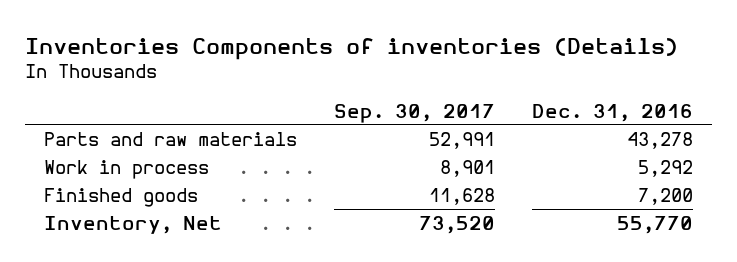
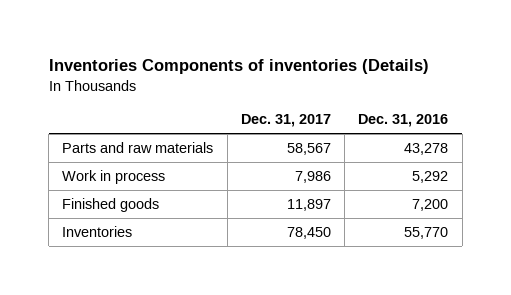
[333,103,495,123] Sep. 30, 2017 -> none
none -> [240,114,331,128] Dec. 31, 2017
[43,215,222,234] Inventory, Net -> [62,226,133,238] Inventories

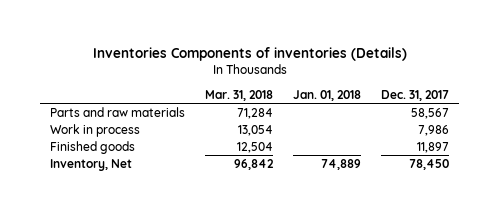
[358,114,449,128] Dec. 31, 2016 -> none
none -> [205,89,274,101] Mar. 31, 2018
none -> [293,89,362,101] Jan. 01, 2018
[62,226,133,238] Inventories -> [49,158,132,171] Inventory, Net

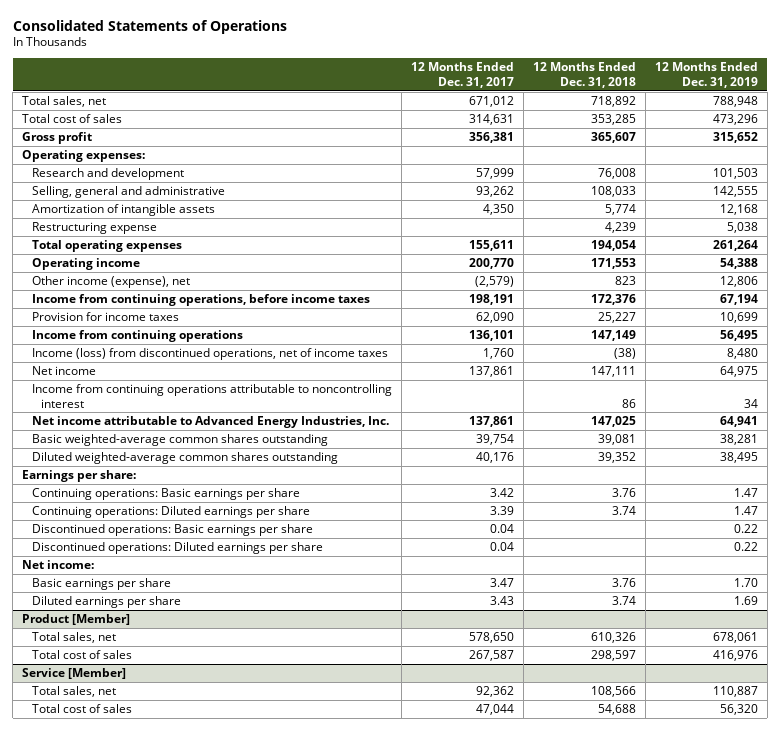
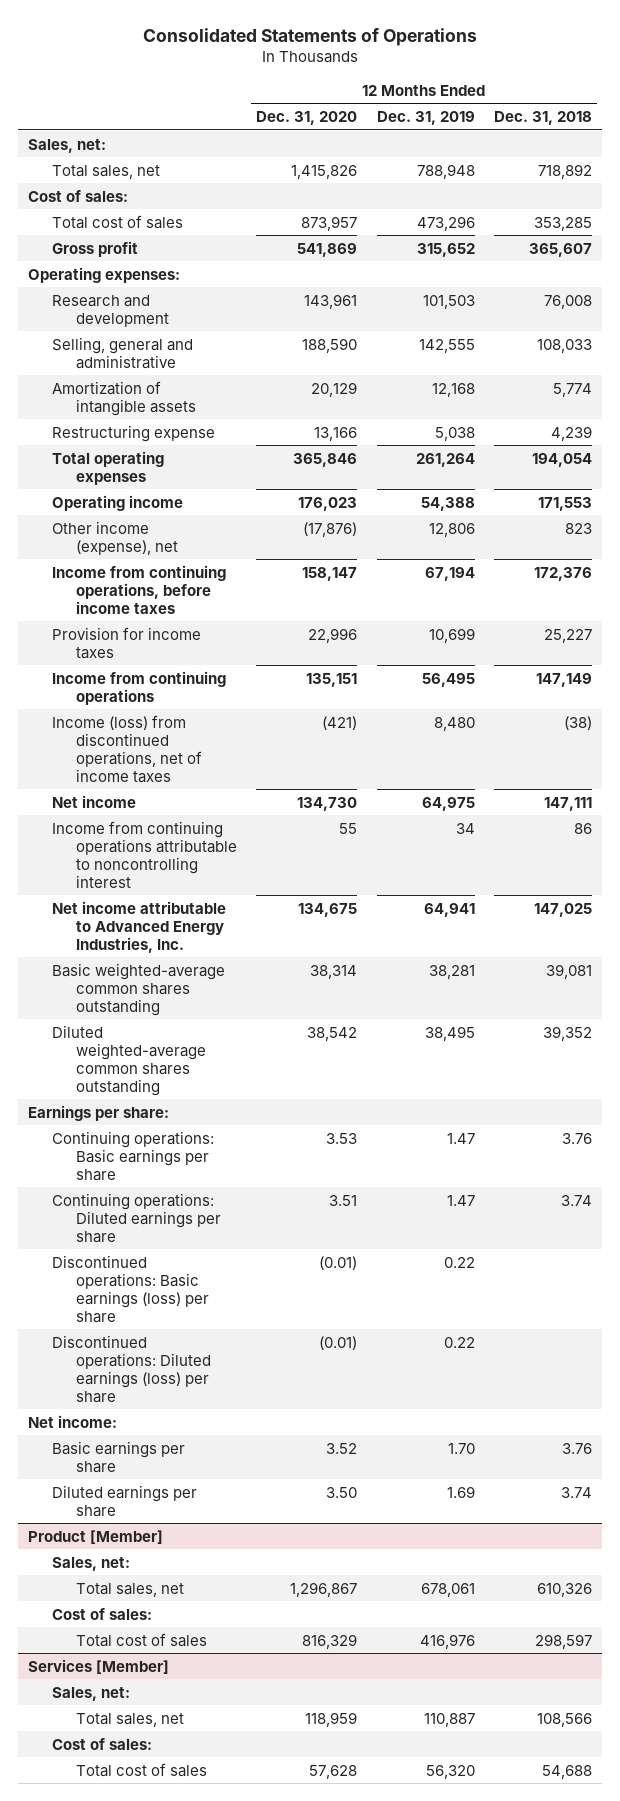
[410,62,514,88] 12 Months Ended Dec. 31, 2017 -> none
none -> [256,111,358,126] Dec. 31, 2020
none -> [27,138,106,153] Sales, net:
none -> [27,189,128,202] Cost of sales:
[31,523,313,536] Discontinued operations: Basic earnings per share -> [51,1254,209,1323] Discontinued operations: Basic earnings (loss) per share
[31,541,323,554] Discontinued operations: Diluted earnings per share -> [51,1334,211,1403] Discontinued operations: Diluted earnings (loss) per share
none -> [51,1556,130,1571] Sales, net:
none -> [51,1607,152,1620] Cost of sales:
[22,667,127,679] Service [Member] -> [27,1658,169,1674] Services [Member]
none -> [51,1686,130,1701] Sales, net:
none -> [51,1737,152,1750] Cost of sales:

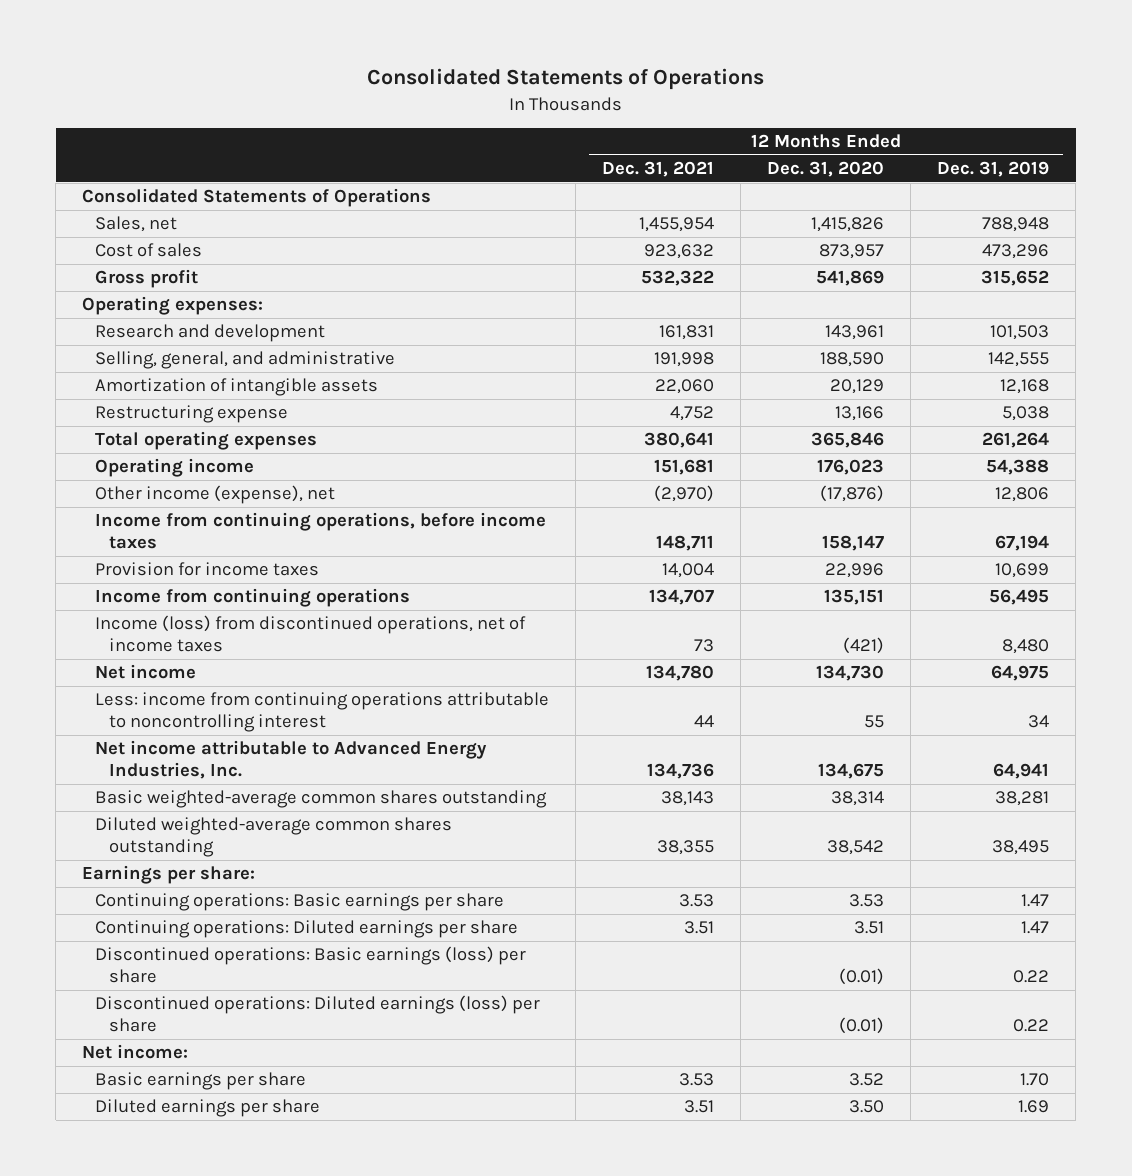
[494,111,593,126] Dec. 31, 2018 -> none
none -> [602,161,715,178] Dec. 31, 2021
[27,138,106,153] Sales, net: -> none
[27,189,128,202] Cost of sales: -> none
none -> [82,188,432,208] Consolidated Statements of Operations
[51,164,160,179] Total sales, net -> [95,216,178,233] Sales, net
[51,214,183,229] Total cost of sales -> [95,243,203,258] Cost of sales
[51,336,193,369] Selling, general and administrative -> [95,351,396,370] Selling, general, and administrative
[51,820,237,888] Income from continuing operations attributable to noncontrolling interest -> [95,692,550,733] Less: income from continuing operations attributable to noncontrolling interest
[27,1529,163,1544] Product [Member] -> none
[51,1556,130,1571] Sales, net: -> none
[75,1582,184,1597] Total sales, net -> none
[51,1607,152,1620] Cost of sales: -> none
[75,1632,207,1647] Total cost of sales -> none
[27,1658,169,1674] Services [Member] -> none
[51,1686,130,1701] Sales, net: -> none
[75,1712,184,1727] Total sales, net -> none
[51,1737,152,1750] Cost of sales: -> none
[75,1762,207,1777] Total cost of sales -> none

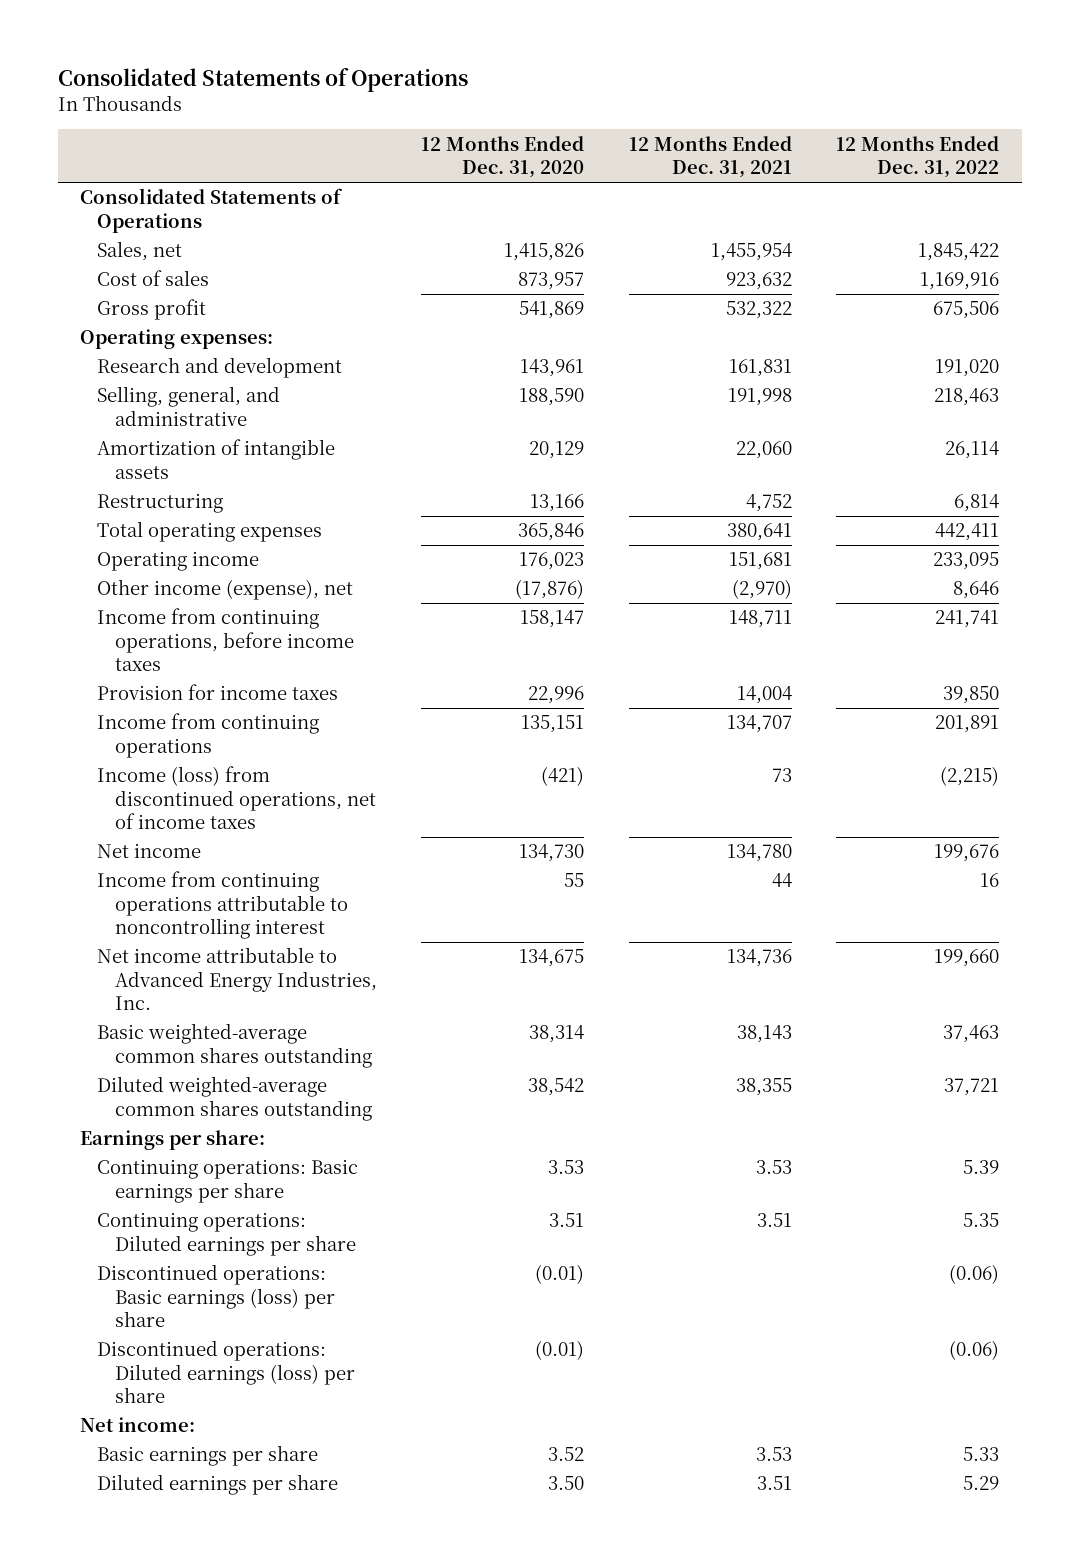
[937,161,1050,178] Dec. 31, 2019 -> none
none -> [836,135,1000,179] 12 Months Ended Dec. 31, 2022
[95,405,289,424] Restructuring expense -> [97,493,224,514] Restructuring
[95,692,550,733] Less: income from continuing operations attributable to noncontrolling interest -> [97,871,348,940] Income from continuing operations attributable to noncontrolling interest

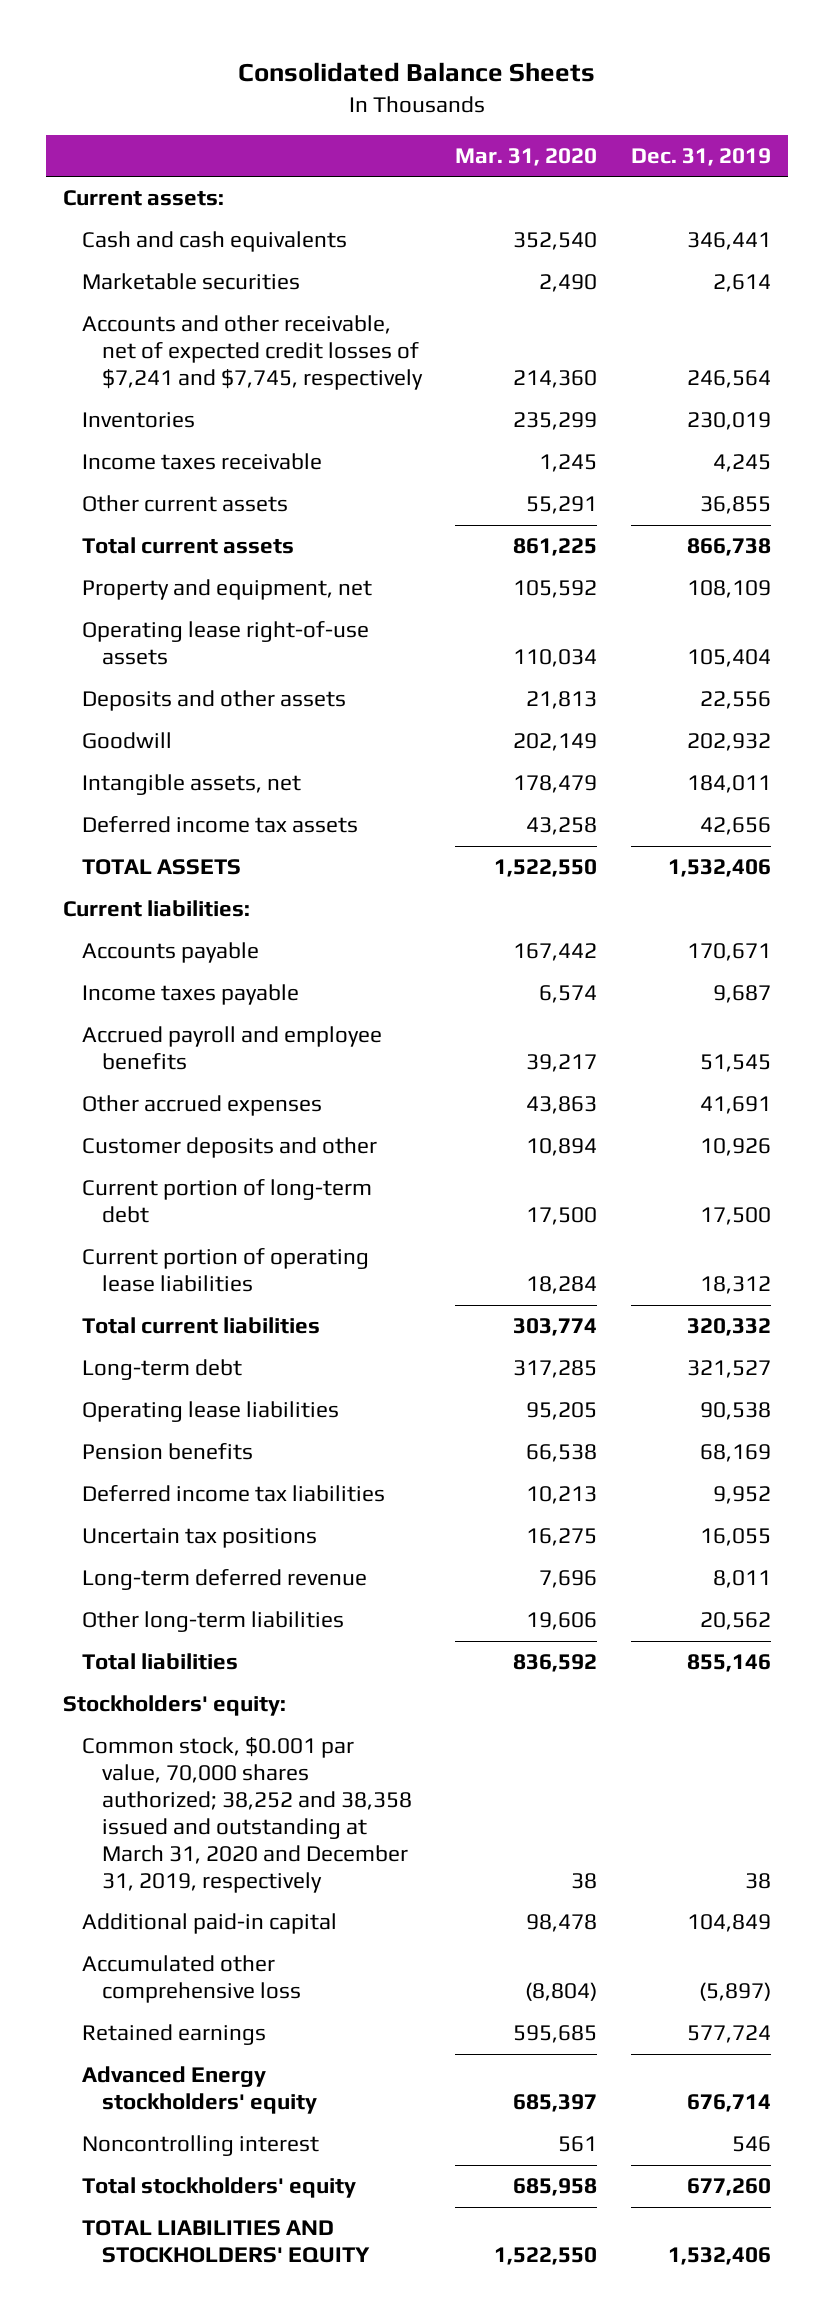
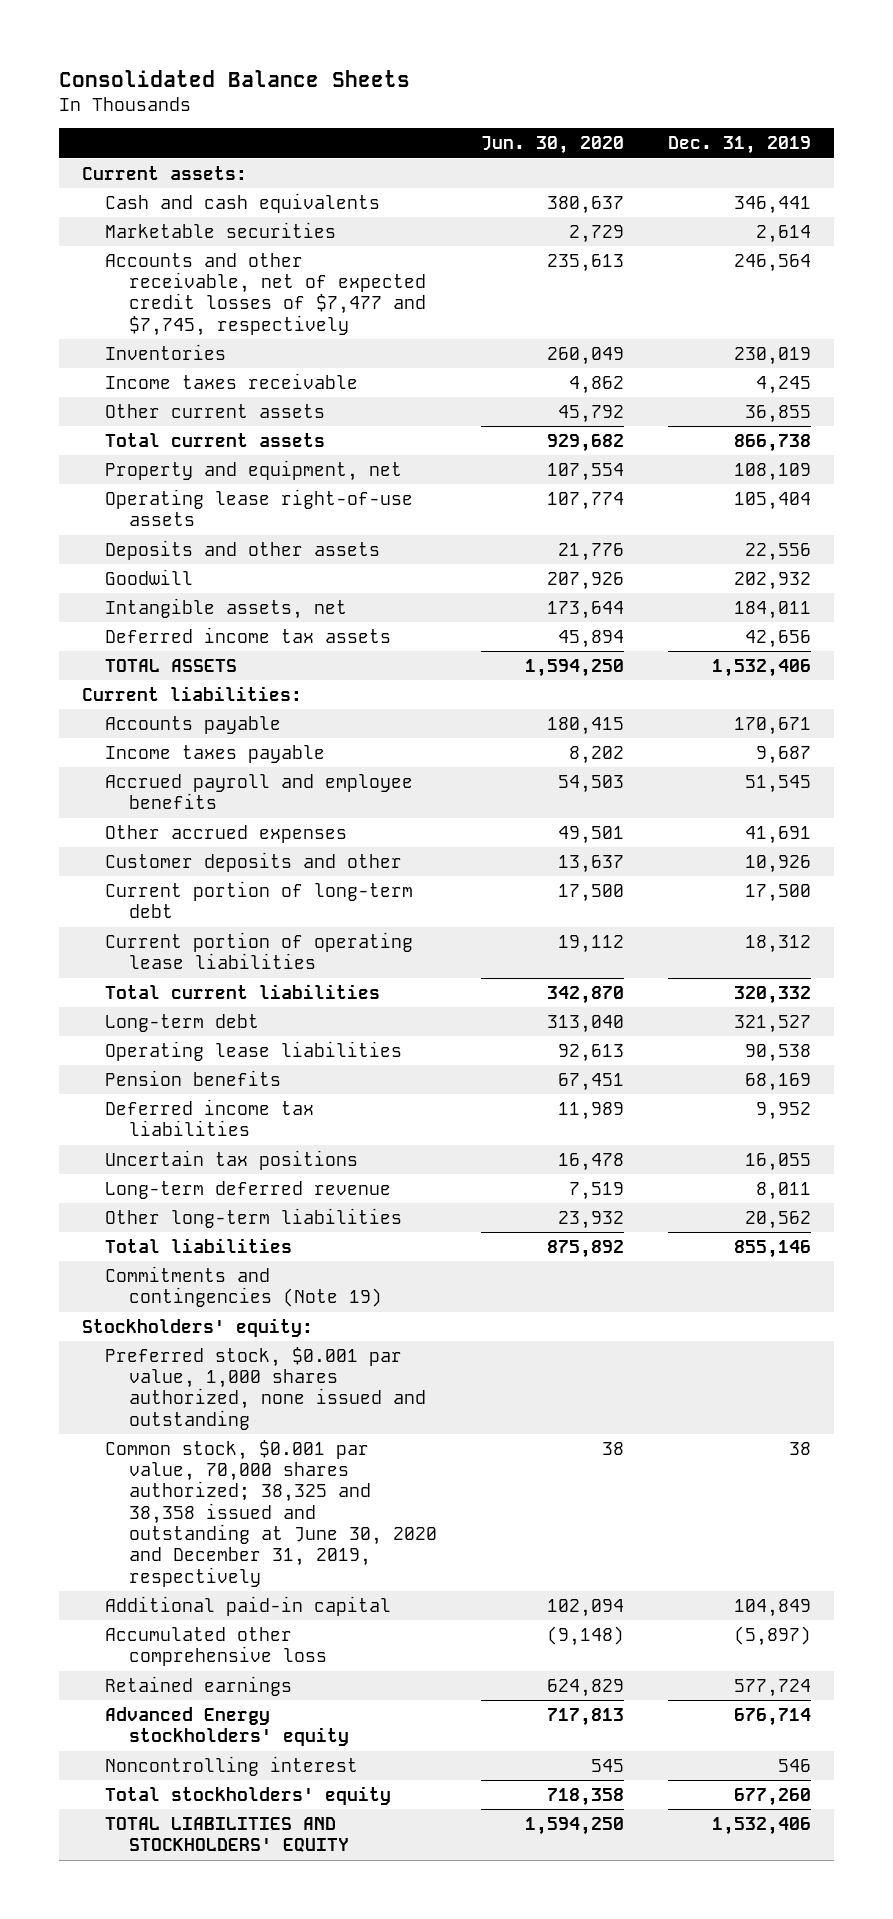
[455,147,598,166] Mar. 31, 2020 -> none
none -> [481,136,625,155] Jun. 30, 2020
[82,315,423,391] Accounts and other receivable, net of expected credit losses of $7,241 and $7,745, respectively -> [105,252,427,336] Accounts and other receivable, net of expected credit losses of $7,477 and $7,745, respectively
none -> [105,1265,383,1308] Commitments and contingencies (Note 19)
none -> [105,1346,427,1430] Preferred stock, $0.001 par value, 1,000 shares authorized, none issued and outstanding
[82,1737,412,1893] Common stock, $0.001 par value, 70,000 shares authorized; 38,252 and 38,358 issued and outstanding at March 31, 2020 and December 31, 2019, respectively -> [105,1439,438,1587] Common stock, $0.001 par value, 70,000 shares authorized; 38,325 and 38,358 issued and outstanding at June 30, 2020 and December 31, 2019, respectively

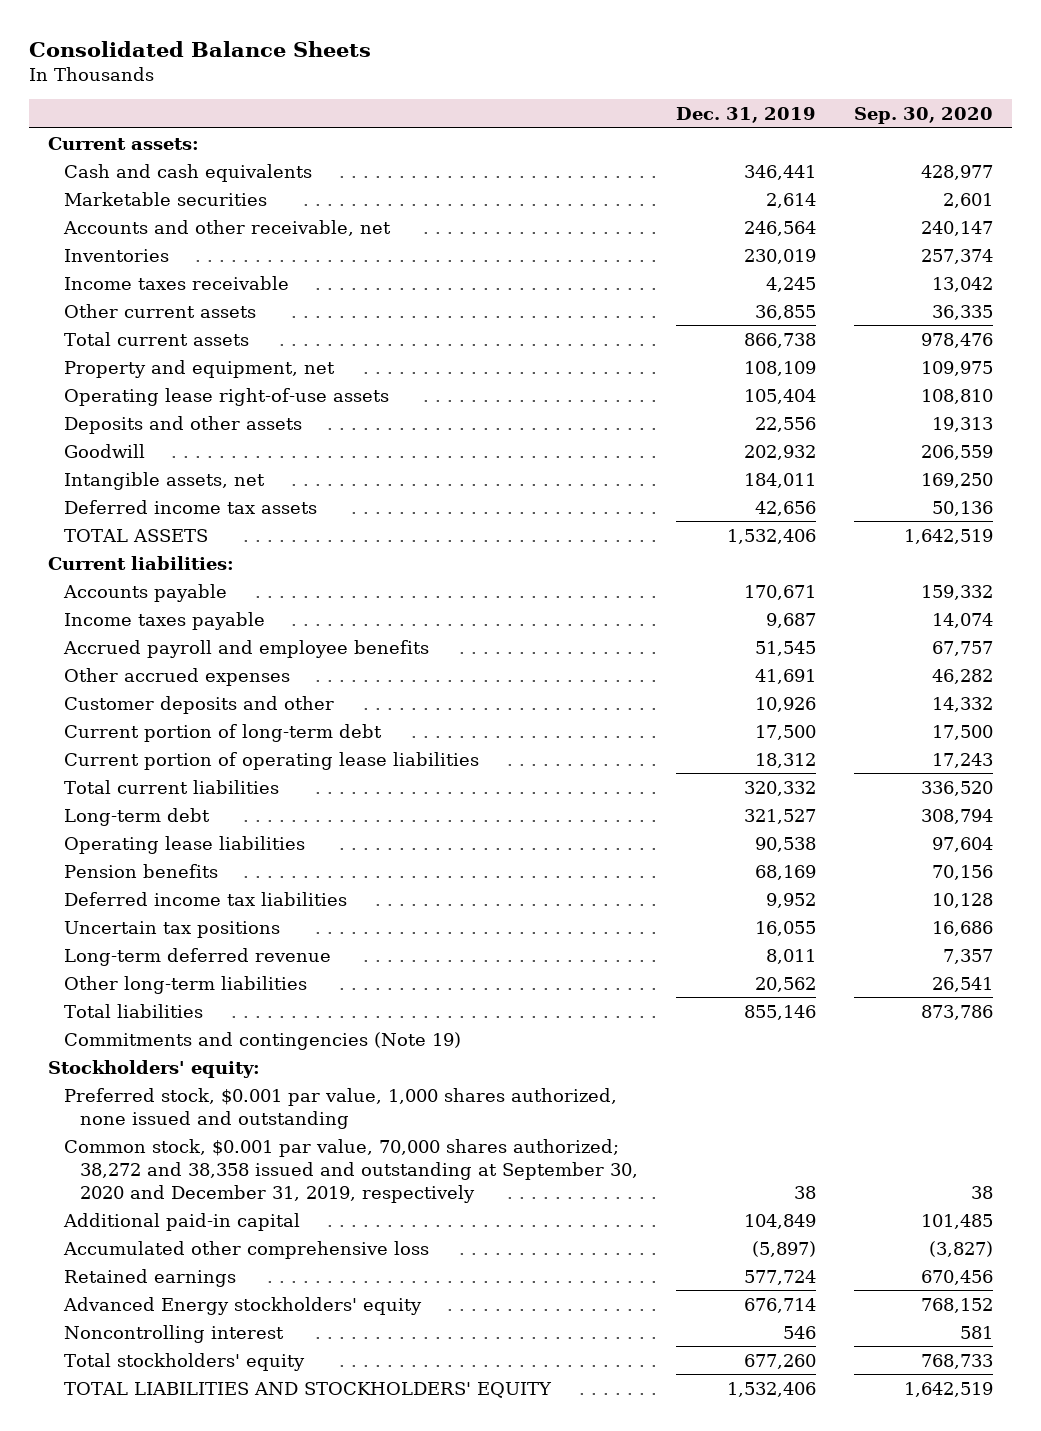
[481,136,625,155] Jun. 30, 2020 -> none
none -> [854,107,994,125] Sep. 30, 2020
[105,252,427,336] Accounts and other receivable, net of expected credit losses of $7,477 and $7,745, respectively -> [62,219,391,236] Accounts and other receivable, net
[105,1439,438,1587] Common stock, $0.001 par value, 70,000 shares authorized; 38,325 and 38,358 issued and outstanding at June 30, 2020 and December 31, 2019, respectively -> [63,1138,639,1203] Common stock, $0.001 par value, 70,000 shares authorized; 38,272 and 38,358 issued and outstanding at September 30, 2020 and December 31, 2019, respectively

